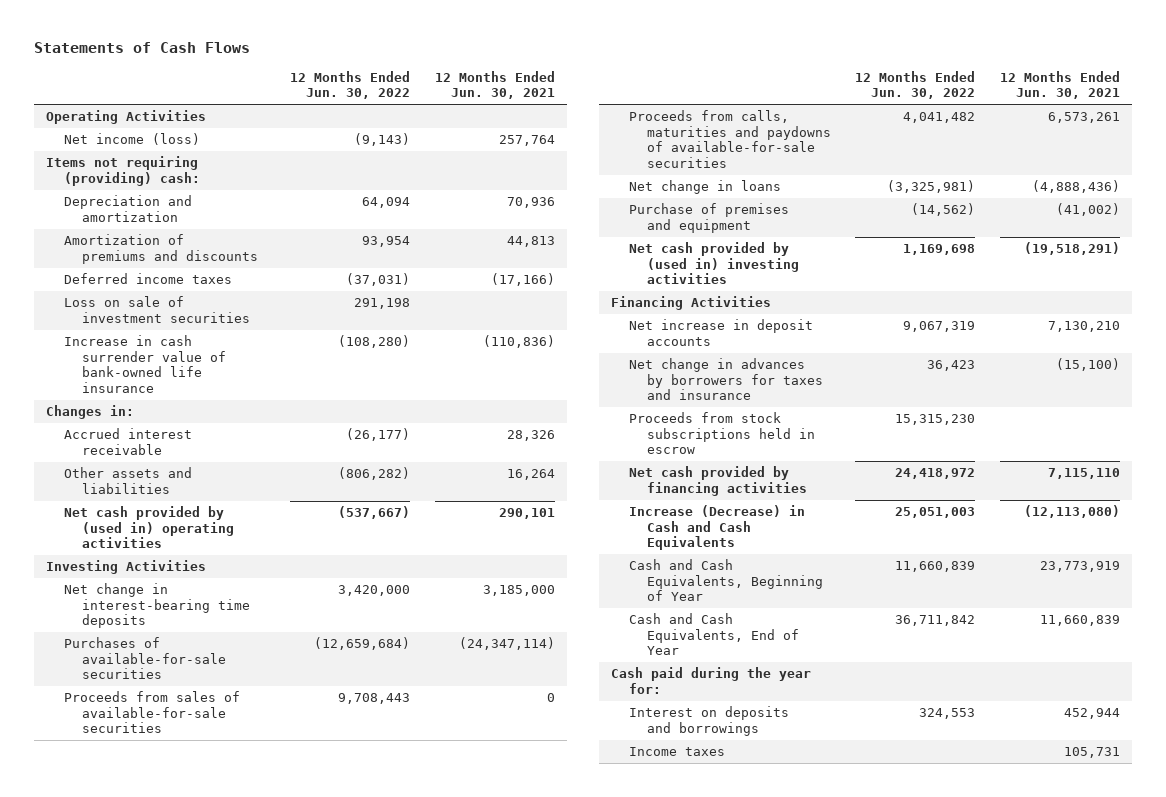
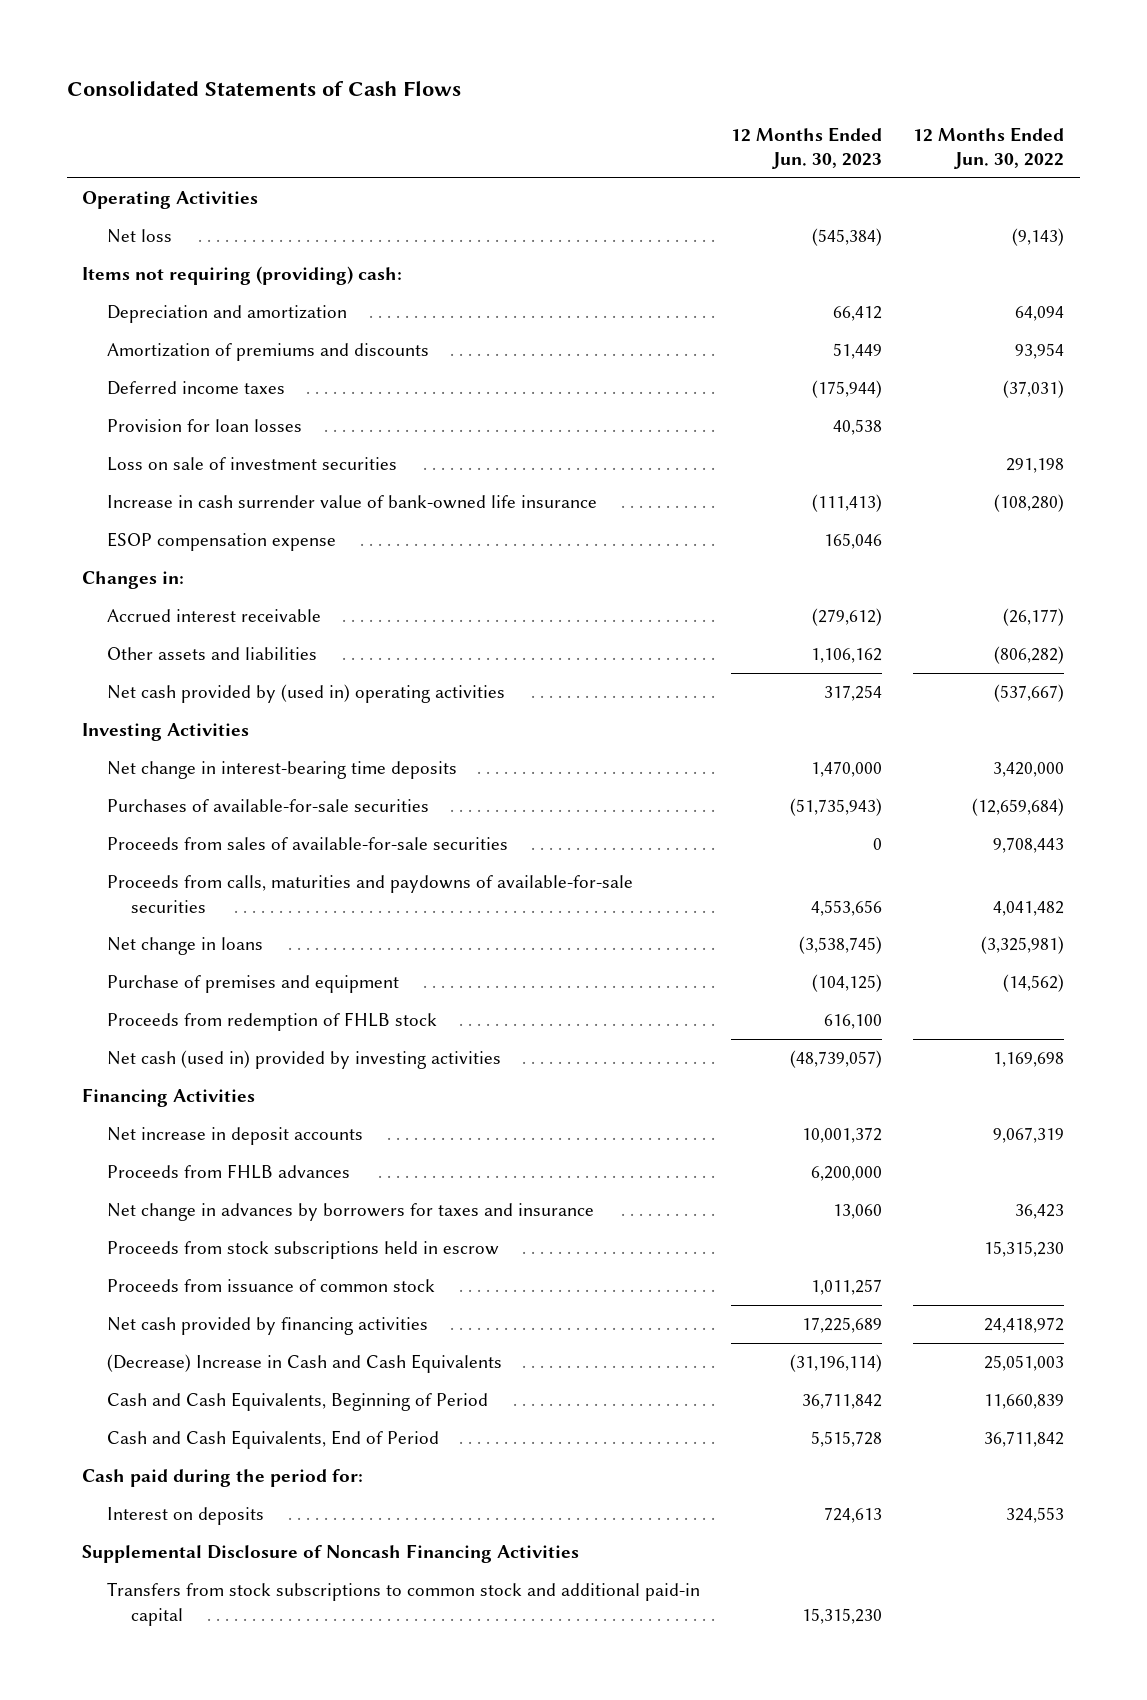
[33,42,250,54] Statements of Cash Flows -> [66,80,461,97] Consolidated Statements of Cash Flows
[434,70,555,100] 12 Months Ended Jun. 30, 2021 -> none
none -> [731,126,883,170] 12 Months Ended Jun. 30, 2023
[64,133,201,146] Net income (loss) -> [106,229,172,244] Net loss
none -> [106,419,302,433] Provision for loan losses
none -> [106,532,336,552] ESOP compensation expense
none -> [106,1012,437,1032] Proceeds from redemption of FHLB stock
[628,242,799,285] Net cash provided by (used in) investing activities -> [106,1050,501,1070] Net cash (used in) provided by investing activities
none -> [106,1164,350,1180] Proceeds from FHLB advances
none -> [106,1279,435,1293] Proceeds from issuance of common stock
[628,747,725,757] Income taxes -> none
[628,505,805,551] Increase (Decrease) in Cash and Cash Equivalents -> [106,1354,502,1374] (Decrease) Increase in Cash and Cash Equivalents
[628,559,823,602] Cash and Cash Equivalents, Beginning of Year -> [106,1392,488,1412] Cash and Cash Equivalents, Beginning of Period
[628,613,799,656] Cash and Cash Equivalents, End of Year -> [106,1430,439,1450] Cash and Cash Equivalents, End of Period
[610,667,811,694] Cash paid during the year for: -> [82,1469,364,1488] Cash paid during the period for:
[628,706,789,736] Interest on deposits and borrowings -> [106,1507,264,1526] Interest on deposits
none -> [82,1544,580,1564] Supplemental Disclosure of Noncash Financing Activities
none -> [106,1582,700,1626] Transfers from stock subscriptions to common stock and additional paid-in capital

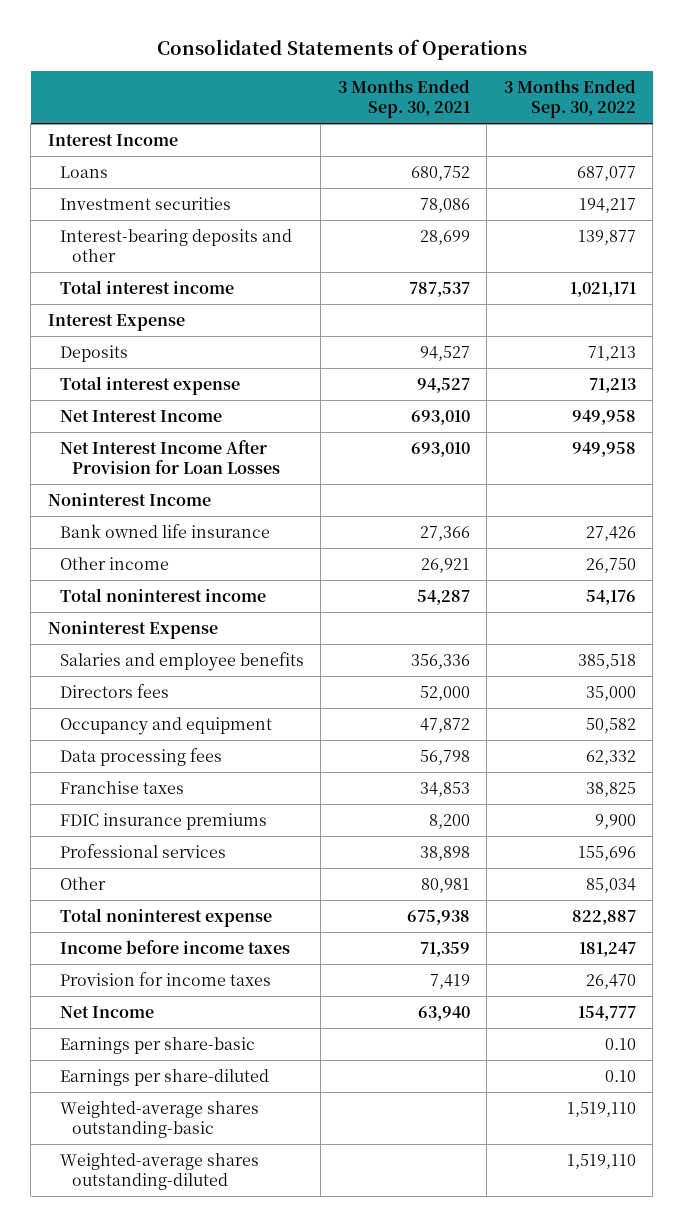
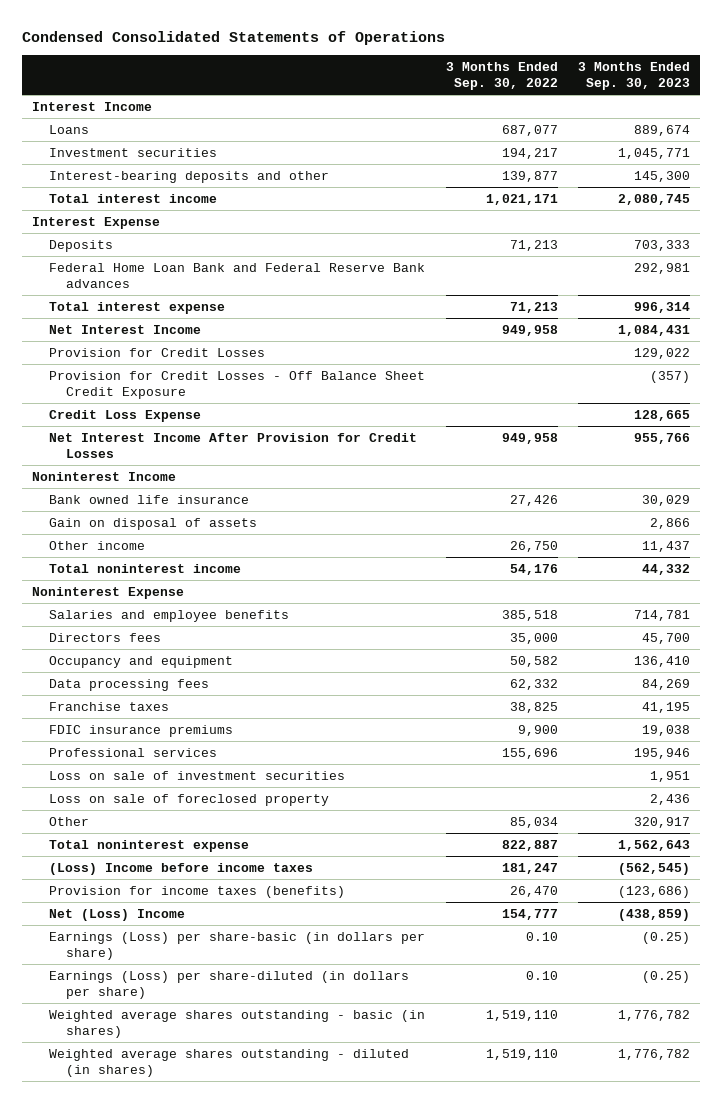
[156,39,527,61] Consolidated Statements of Operations -> [21,30,445,45] Condensed Consolidated Statements of Operations
[337,79,470,118] 3 Months Ended Sep. 30, 2021 -> none
none -> [578,61,691,91] 3 Months Ended Sep. 30, 2023
none -> [49,262,426,289] Federal Home Loan Bank and Federal Reserve Bank advances
none -> [49,347,266,357] Provision for Credit Losses
none -> [49,370,426,400] Provision for Credit Losses - Off Balance Sheet Credit Exposure
none -> [49,409,202,422] Credit Loss Expense
[59,439,280,474] Net Interest Income After Provision for Loan Losses -> [49,432,418,459] Net Interest Income After Provision for Credit Losses
none -> [49,517,258,530] Gain on disposal of assets
none -> [49,770,346,780] Loss on sale of investment securities
none -> [49,793,330,806] Loss on sale of foreclosed property
[59,939,290,954] Income before income taxes -> [49,862,314,875] (Loss) Income before income taxes
[59,971,271,986] Provision for income taxes -> [49,885,346,898] Provision for income taxes (benefits)
[59,1005,154,1018] Net Income -> [49,908,186,921] Net (Loss) Income
[59,1036,255,1054] Earnings per share-basic -> [49,931,426,961] Earnings (Loss) per share-basic (in dollars per share)
[59,1068,269,1086] Earnings per share-diluted -> [49,970,410,1000] Earnings (Loss) per share-diluted (in dollars per share)
[59,1100,259,1138] Weighted-average shares outstanding-basic -> [49,1009,426,1039] Weighted average shares outstanding - basic (in shares)
[59,1152,259,1190] Weighted-average shares outstanding-diluted -> [49,1048,410,1078] Weighted average shares outstanding - diluted (in shares)

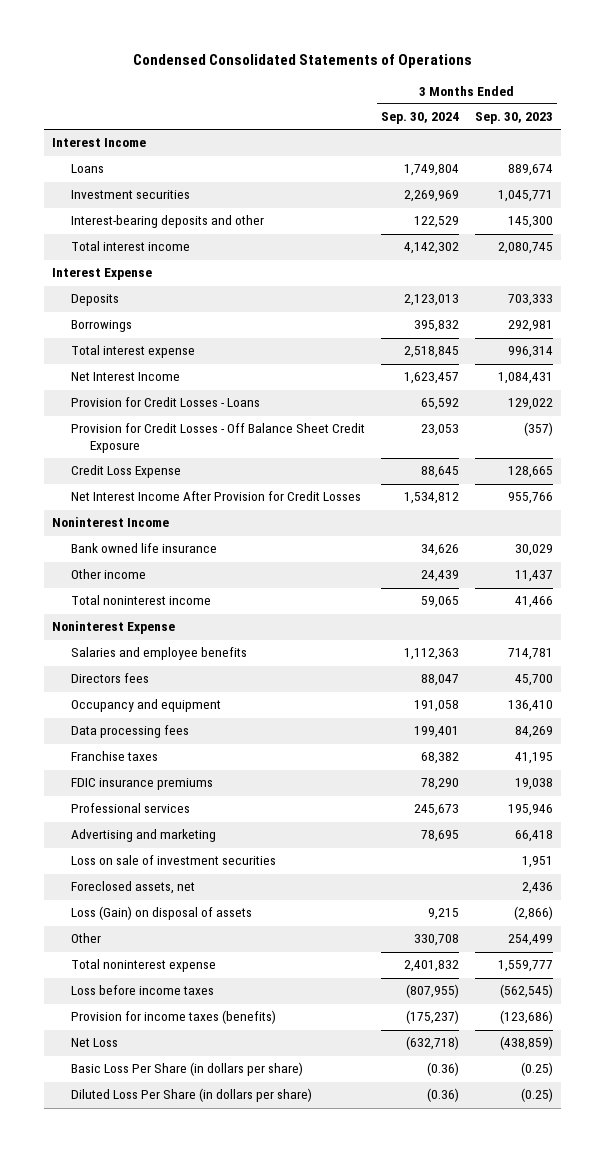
[445,61,558,91] 3 Months Ended Sep. 30, 2022 -> none
none -> [381,112,460,125] Sep. 30, 2024
[49,262,426,289] Federal Home Loan Bank and Federal Reserve Bank advances -> [71,320,133,333] Borrowings
[49,347,266,357] Provision for Credit Losses -> [71,397,261,408] Provision for Credit Losses - Loans
[49,517,258,530] Gain on disposal of assets -> none
[642,563,691,575] 44,332 -> [514,596,553,609] 41,466
none -> [71,829,217,843] Advertising and marketing
[49,793,330,806] Loss on sale of foreclosed property -> [71,881,196,895] Foreclosed assets, net
none -> [71,906,253,921] Loss (Gain) on disposal of assets
[634,816,691,828] 320,917 -> [507,934,553,947] 254,499
[618,839,691,851] 1,562,643 -> [497,960,553,973] 1,559,777
[49,862,314,875] (Loss) Income before income taxes -> [71,985,215,996] Loss before income taxes
[49,1009,426,1039] Weighted average shares outstanding - basic (in shares) -> none
[49,1048,410,1078] Weighted average shares outstanding - diluted (in shares) -> none
[49,908,186,921] Net (Loss) Income -> [71,1038,119,1048] Net Loss
[49,931,426,961] Earnings (Loss) per share-basic (in dollars per share) -> [71,1062,304,1077] Basic Loss Per Share (in dollars per share)
[49,970,410,1000] Earnings (Loss) per share-diluted (in dollars per share) -> [71,1088,313,1103] Diluted Loss Per Share (in dollars per share)

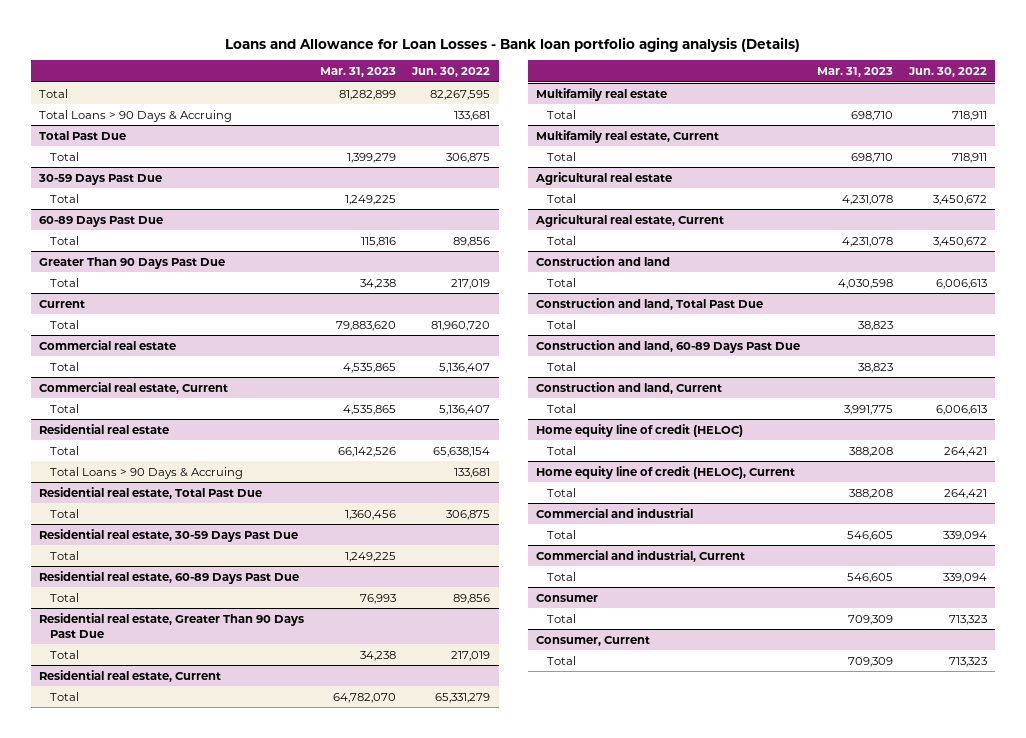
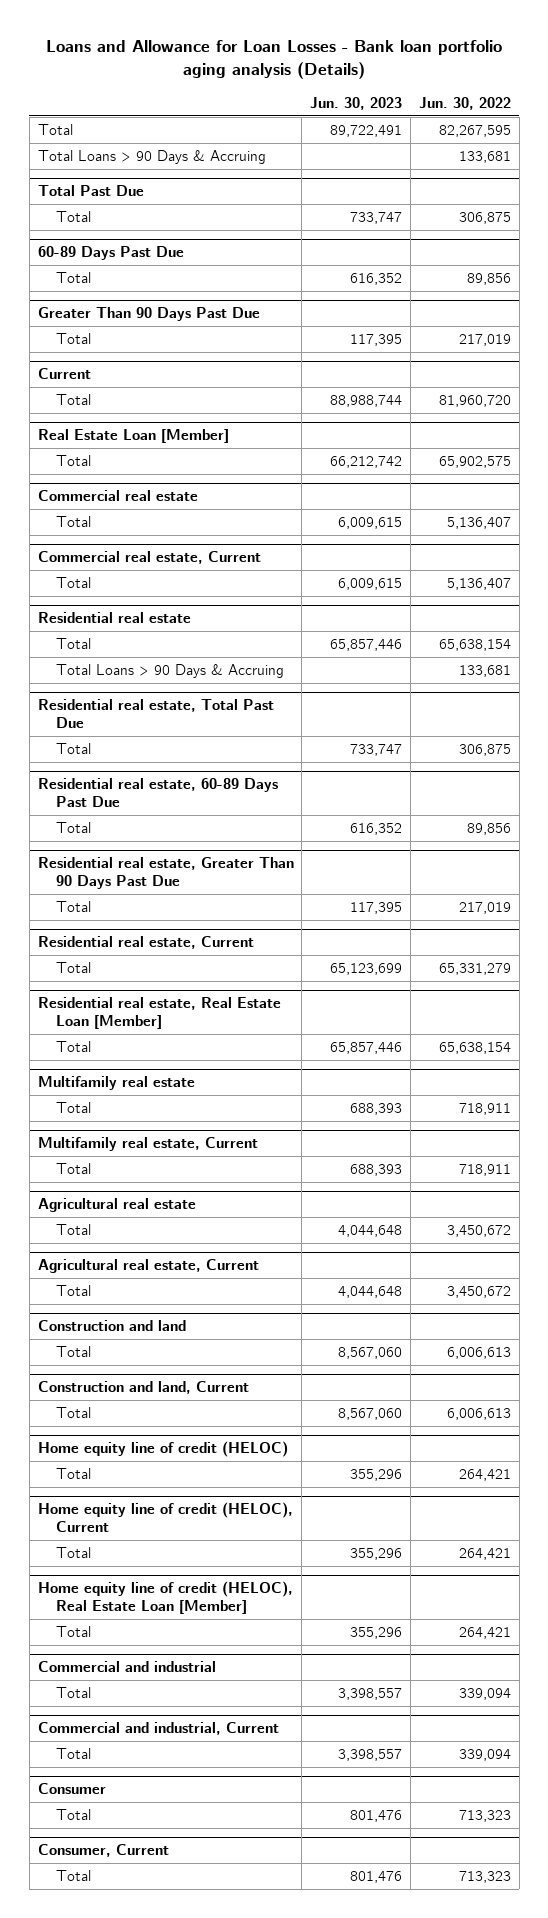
[320,67,397,78] Mar. 31, 2023 -> none
none -> [310,96,403,110] Jun. 30, 2023
[38,173,163,185] 30-59 Days Past Due -> none
[50,193,80,203] Total -> none
none -> [37,429,229,444] Real Estate Loan [Member]
none -> [55,455,91,467] Total
[39,528,299,542] Residential real estate, 30-59 Days Past Due -> none
[50,550,80,560] Total -> none
none -> [37,997,281,1030] Residential real estate, Real Estate Loan [Member]
none -> [55,1041,91,1053] Total
[535,297,763,310] Construction and land, Total Past Due -> none
[546,319,576,329] Total -> none
[535,339,800,353] Construction and land, 60-89 Days Past Due -> none
[546,361,576,371] Total -> none
none -> [37,1581,293,1615] Home equity line of credit (HELOC), Real Estate Loan [Member]
none -> [55,1626,91,1638] Total

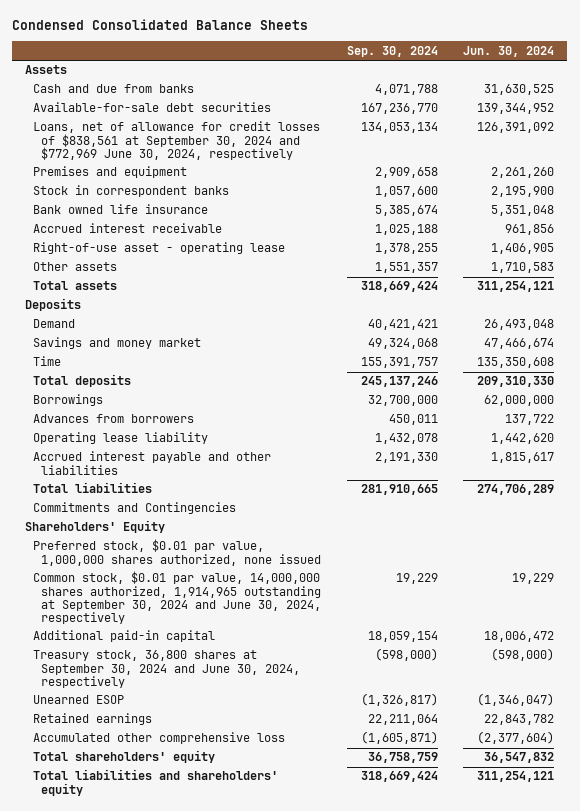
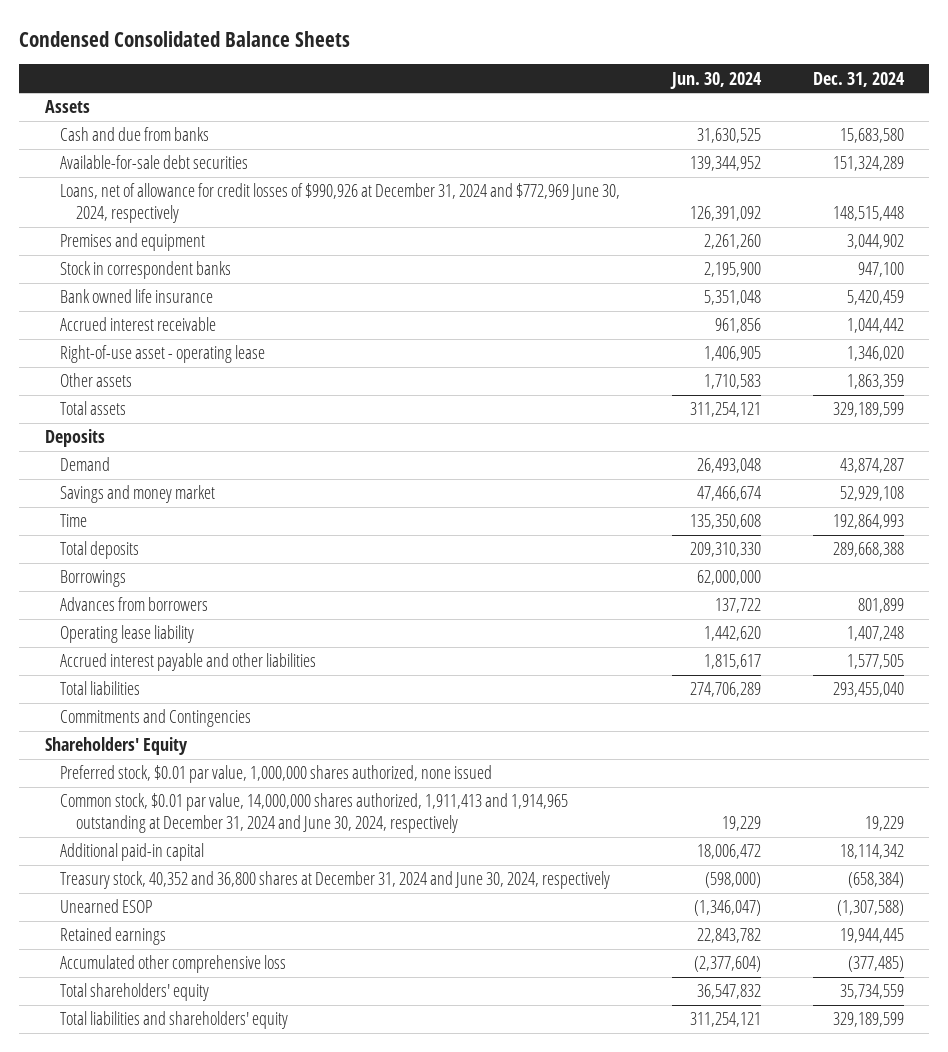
[346,45,438,57] Sep. 30, 2024 -> none
none -> [812,71,905,87] Dec. 31, 2024
[33,121,321,160] Loans, net of allowance for credit losses of $838,561 at September 30, 2024 and $772,969 June 30, 2024, respectively -> [60,183,621,223] Loans, net of allowance for credit losses of $990,926 at December 31, 2024 and $772,969 June 30, 2024, respectively
[33,571,322,625] Common stock, $0.01 par value, 14,000,000 shares authorized, 1,914,965 outstanding at September 30, 2024 and June 30, 2024, respectively -> [60,793,569,833] Common stock, $0.01 par value, 14,000,000 shares authorized, 1,911,413 and 1,914,965 outstanding at December 31, 2024 and June 30, 2024, respectively
[33,650,301,688] Treasury stock, 36,800 shares at September 30, 2024 and June 30, 2024, respectively -> [60,871,611,890] Treasury stock, 40,352 and 36,800 shares at December 31, 2024 and June 30, 2024, respectively

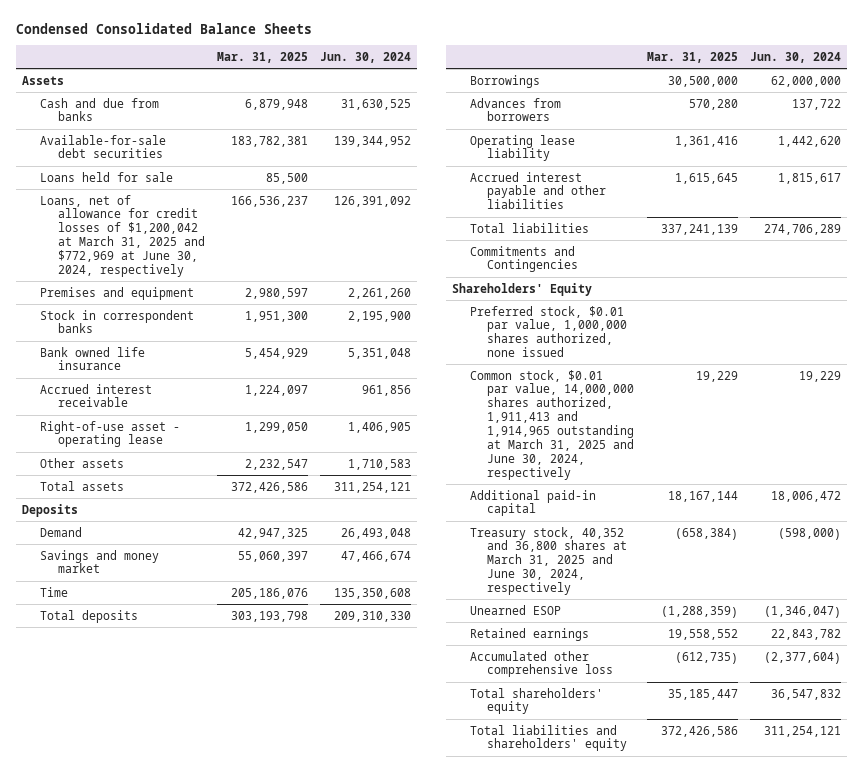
[812,71,905,87] Dec. 31, 2024 -> none
none -> [216,51,308,63] Mar. 31, 2025
none -> [40,171,174,182] Loans held for sale
[60,183,621,223] Loans, net of allowance for credit losses of $990,926 at December 31, 2024 and $772,969 June 30, 2024, respectively -> [40,194,205,277] Loans, net of allowance for credit losses of $1,200,042 at March 31, 2025 and $772,969 at June 30, 2024, respectively
[60,793,569,833] Common stock, $0.01 par value, 14,000,000 shares authorized, 1,911,413 and 1,914,965 outstanding at December 31, 2024 and June 30, 2024, respectively -> [469,369,635,480] Common stock, $0.01 par value, 14,000,000 shares authorized, 1,911,413 and 1,914,965 outstanding at March 31, 2025 and June 30, 2024, respectively
[60,871,611,890] Treasury stock, 40,352 and 36,800 shares at December 31, 2024 and June 30, 2024, respectively -> [469,526,628,595] Treasury stock, 40,352 and 36,800 shares at March 31, 2025 and June 30, 2024, respectively

